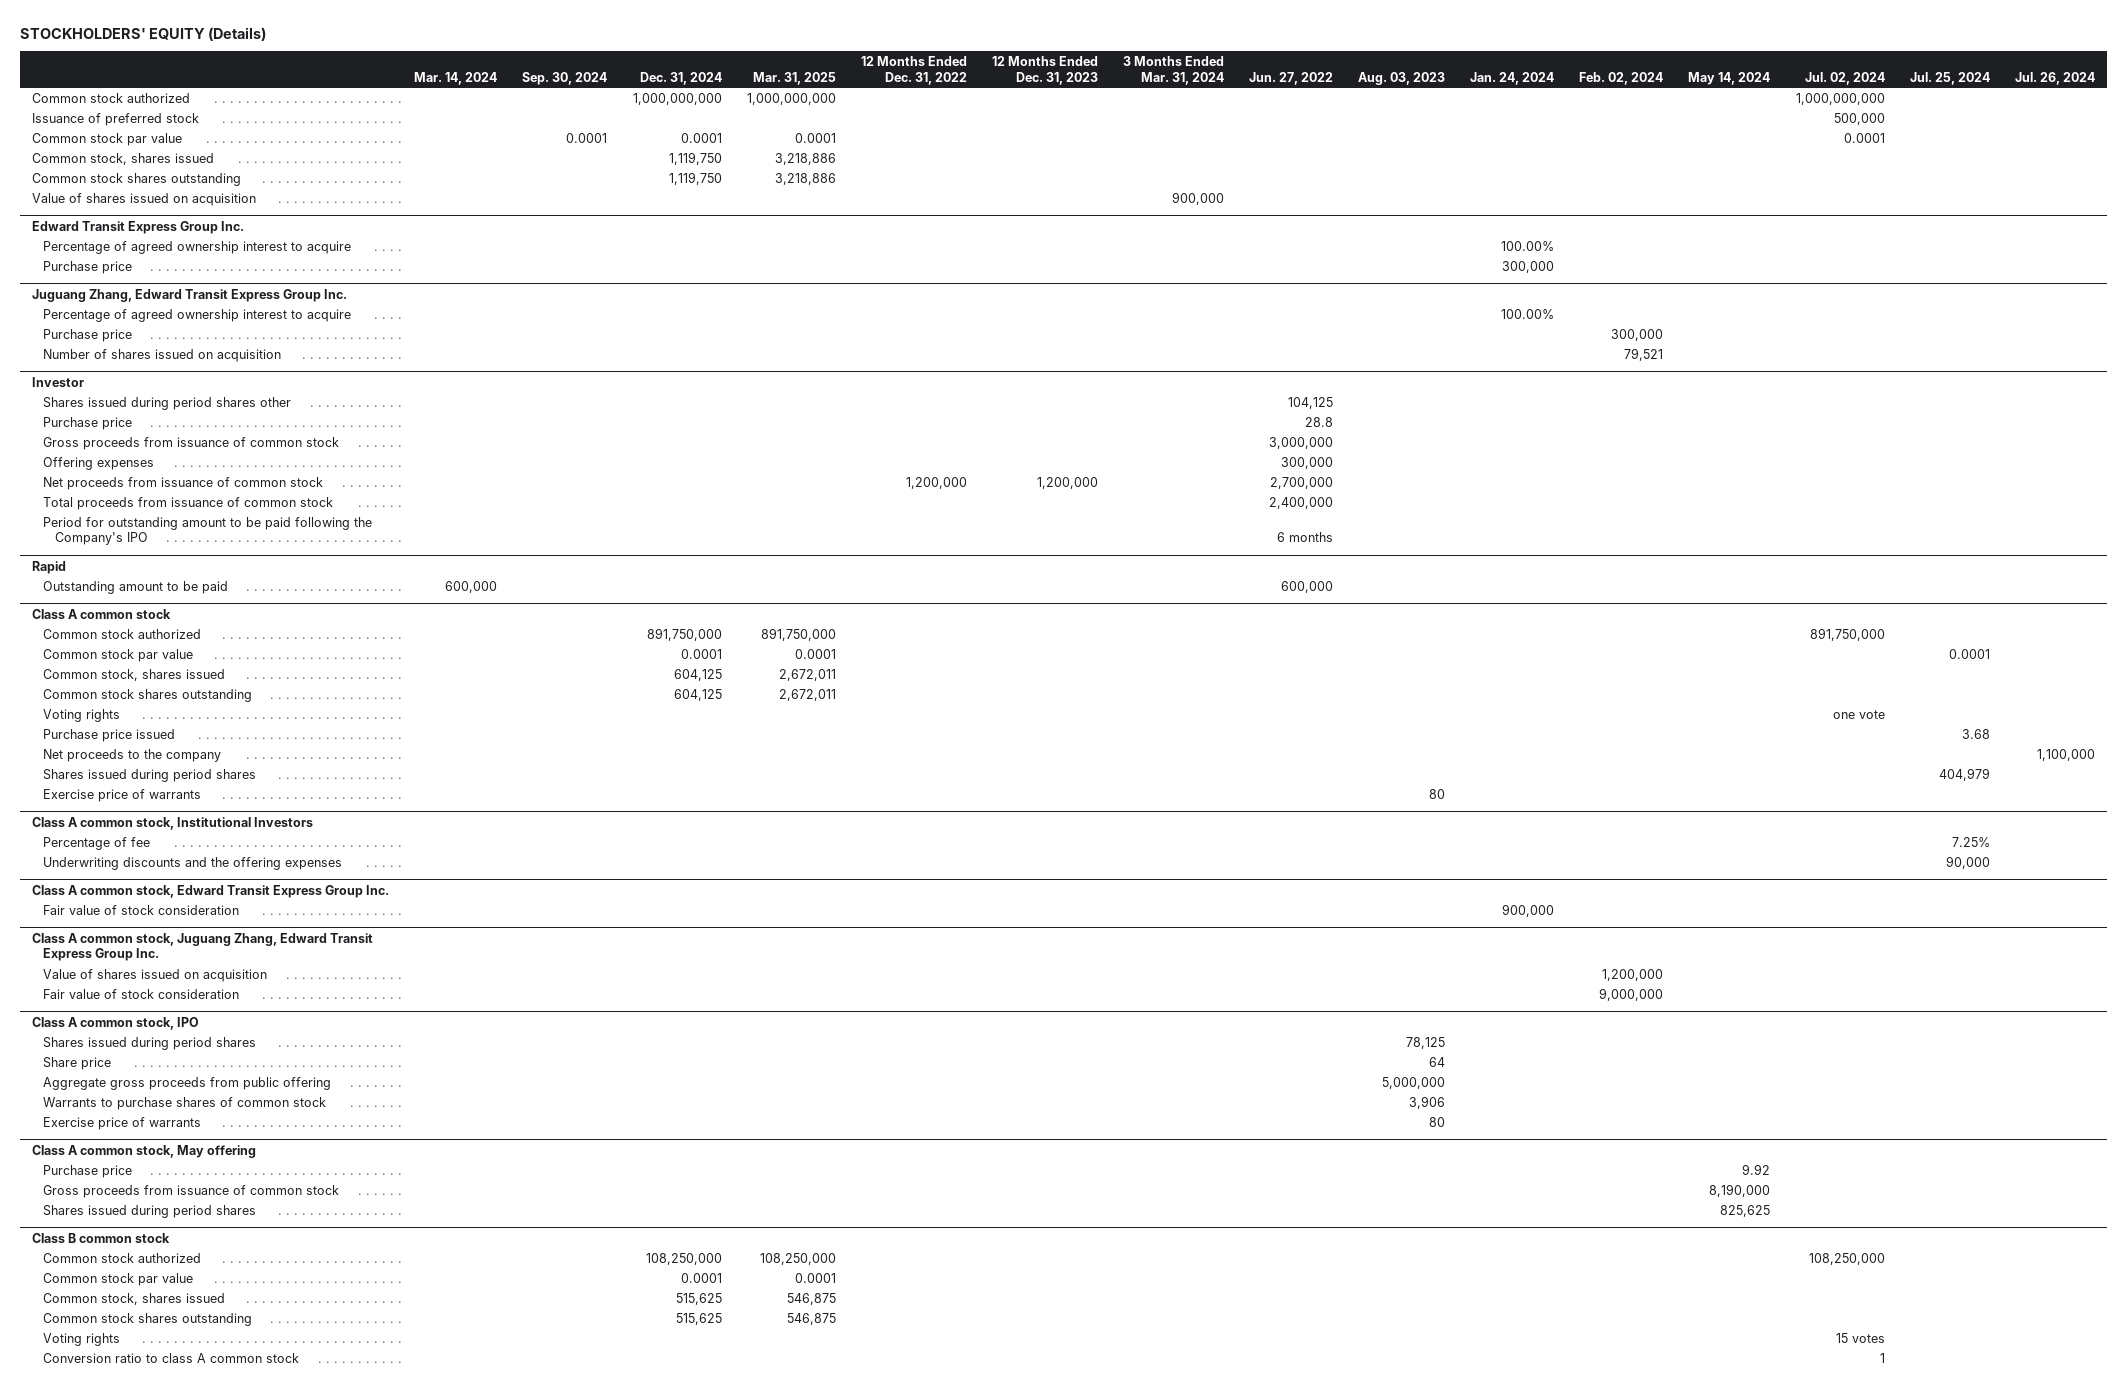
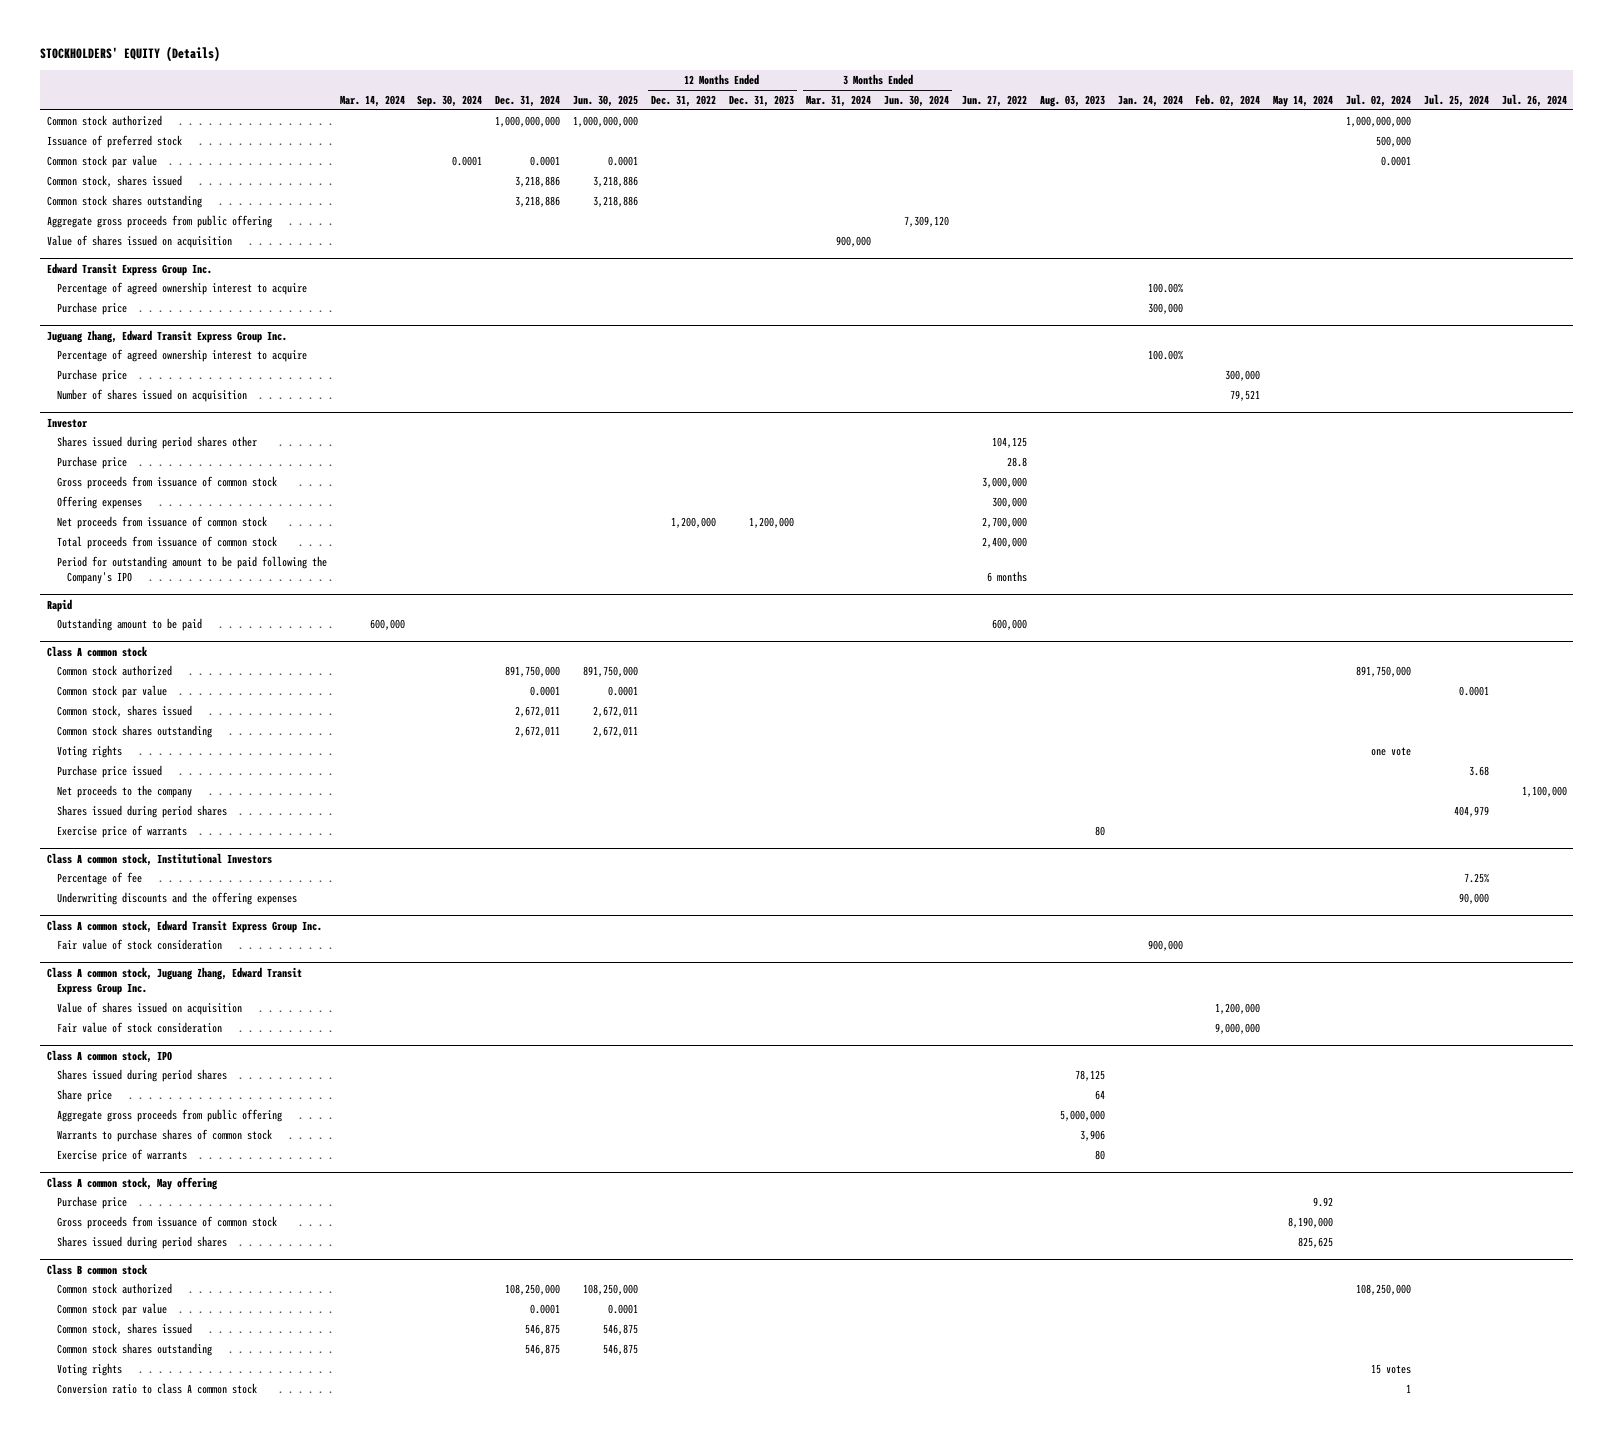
[752,71,836,85] Mar. 31, 2025 -> none
none -> [572,95,638,108] Jun. 30, 2025
none -> [884,95,950,108] Jun. 30, 2024
[668,151,722,165] 1,119,750 -> [515,176,561,188] 3,218,886
[668,171,722,185] 1,119,750 -> [515,196,561,208] 3,218,886
none -> [46,215,272,229] Aggregate gross proceeds from public offering
[673,668,722,681] 604,125 -> [515,706,561,718] 2,672,011
[673,688,722,701] 604,125 -> [515,726,561,738] 2,672,011
[675,1292,722,1305] 515,625 -> [525,1324,561,1336] 546,875
[675,1312,722,1325] 515,625 -> [525,1344,561,1356] 546,875

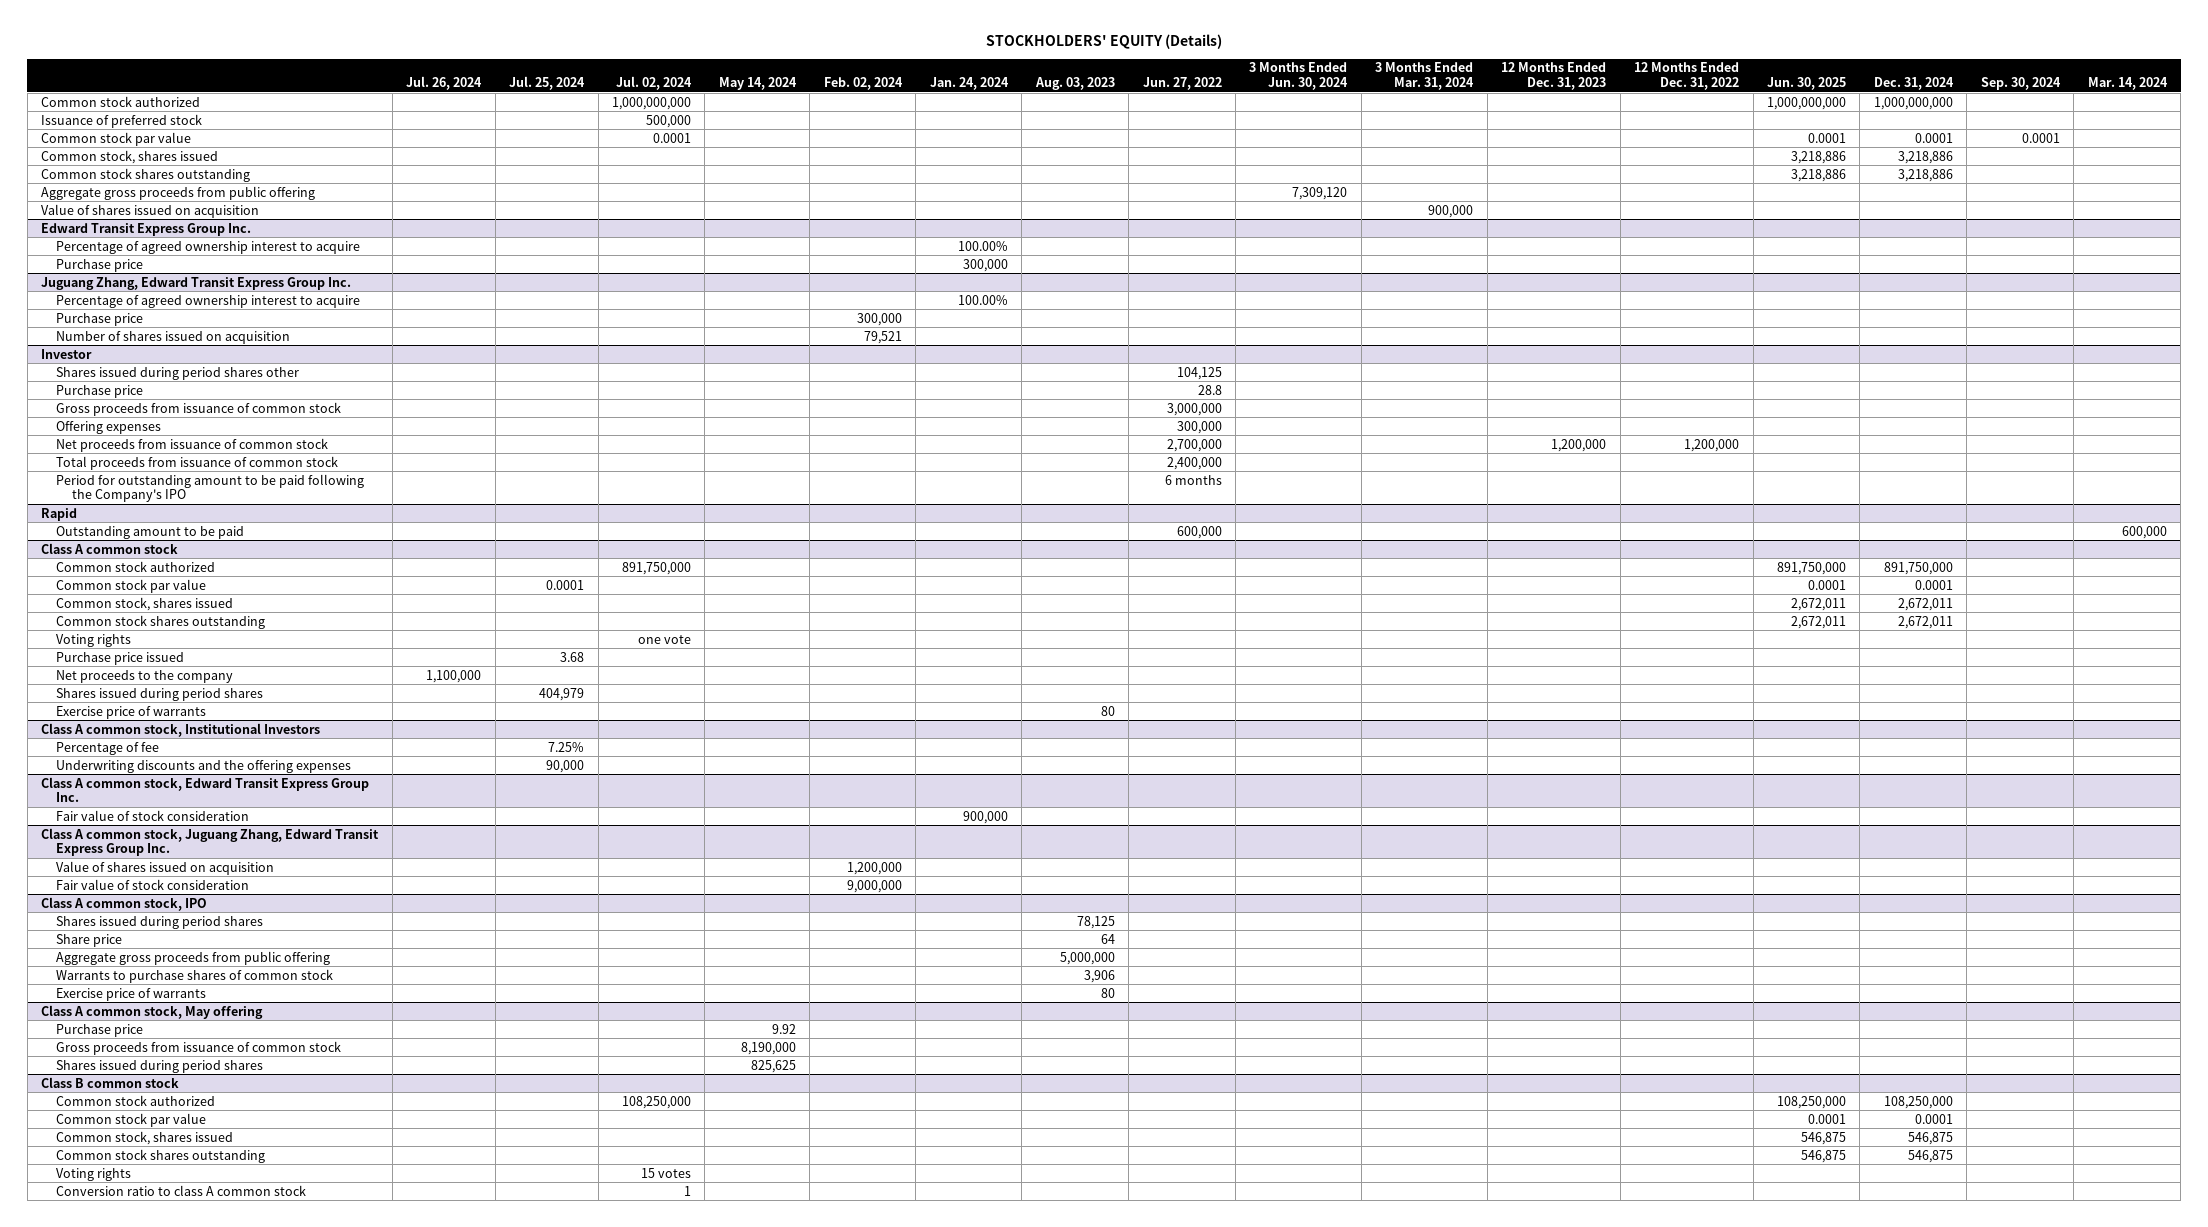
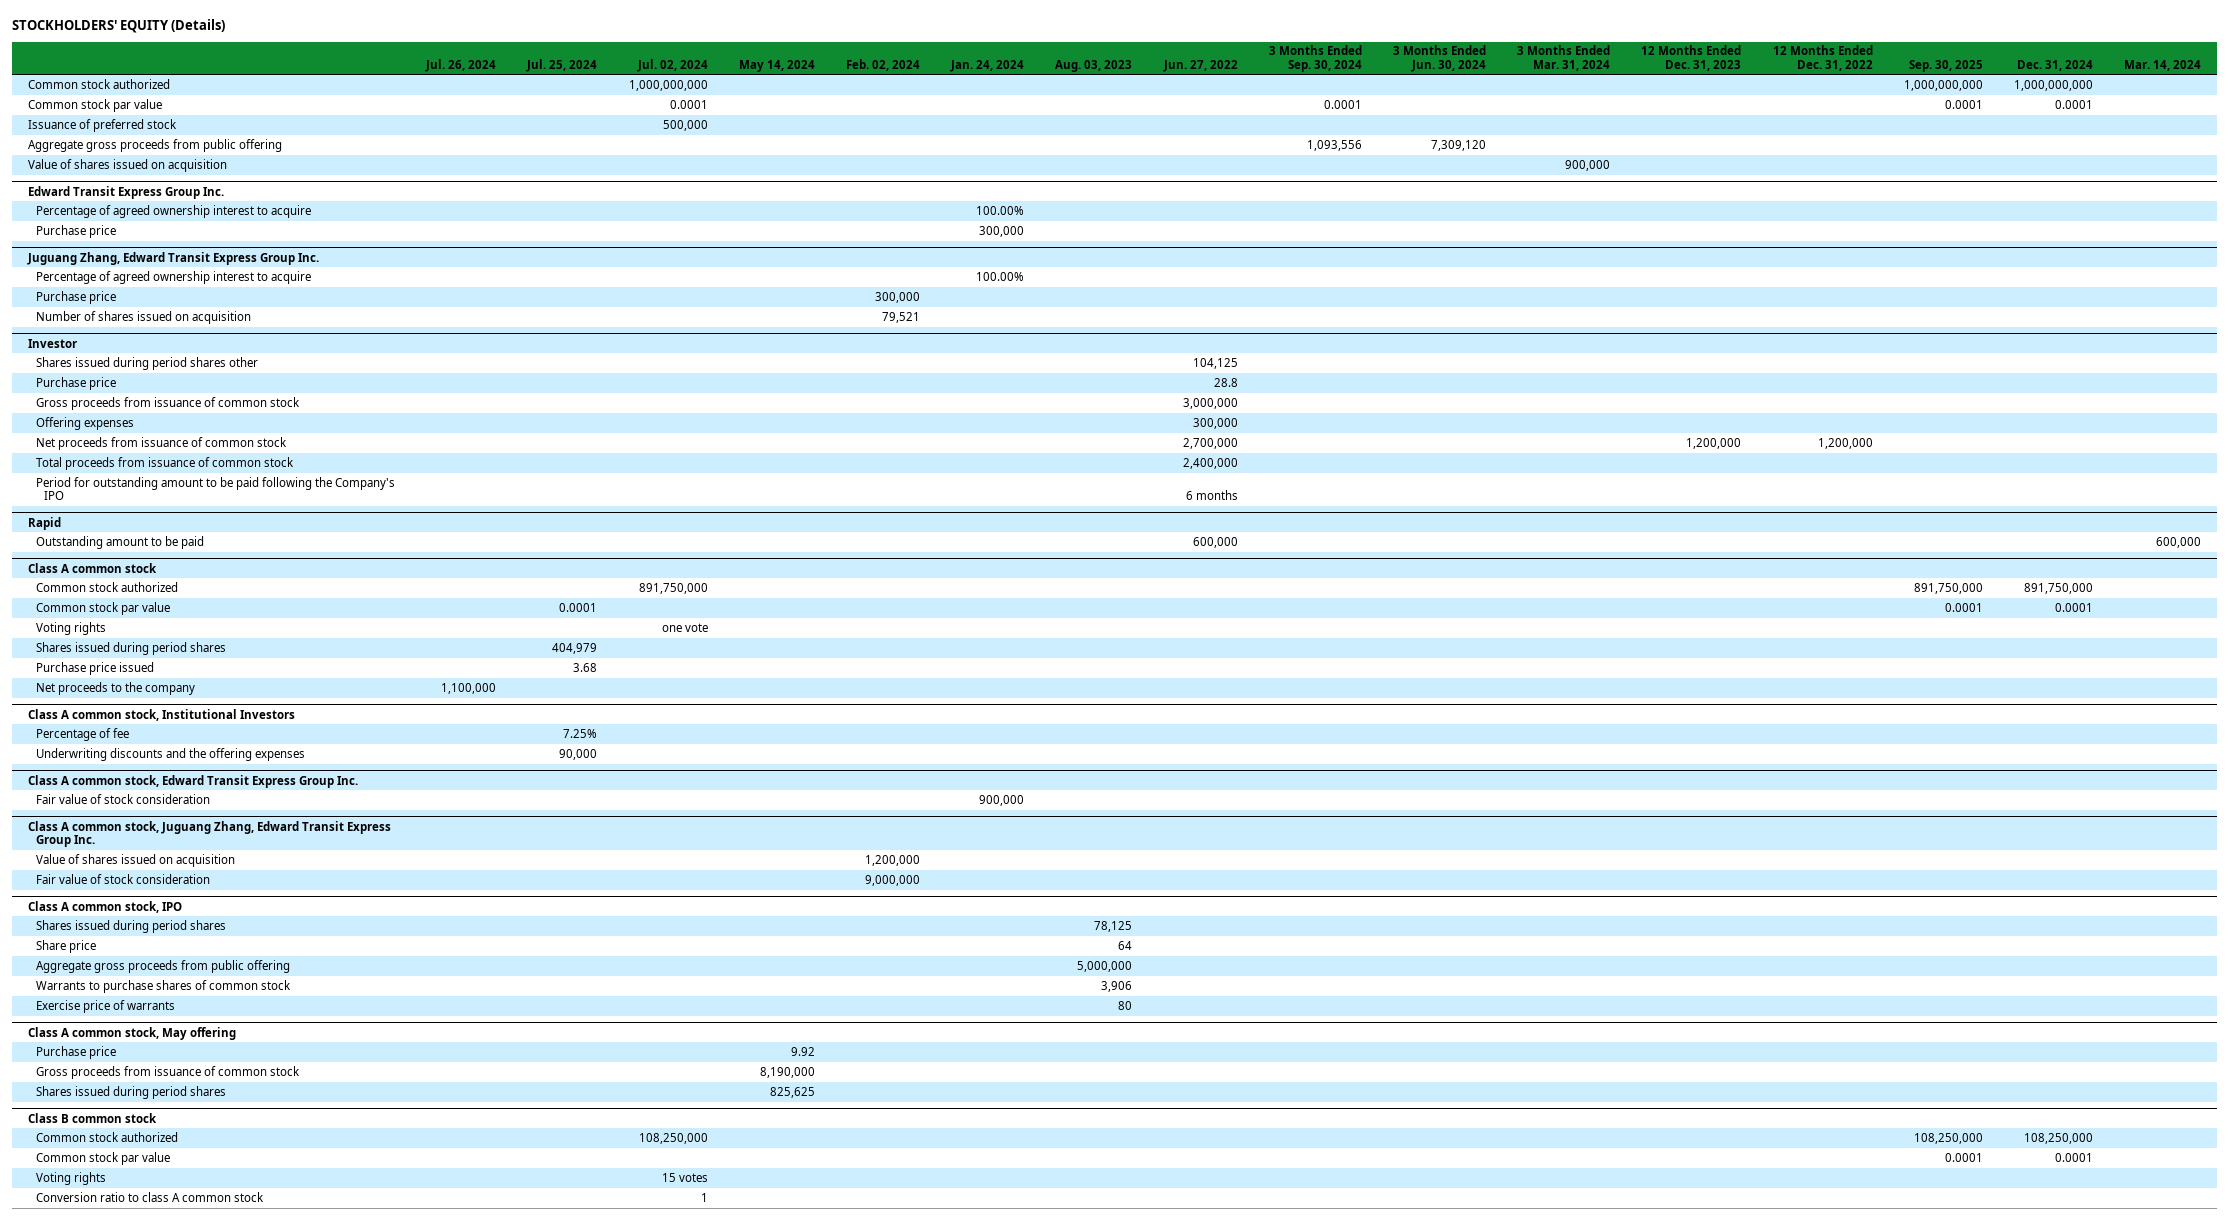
[1766,77,1846,91] Jun. 30, 2025 -> none
[1980,77,2061,91] Sep. 30, 2024 -> none
none -> [1268,45,1362,72] 3 Months Ended Sep. 30, 2024
none -> [1908,59,1983,72] Sep. 30, 2025
[41,149,219,164] Common stock, shares issued -> none
[41,167,251,182] Common stock shares outstanding -> none
[41,113,203,128] Issuance of preferred stock -> [27,118,177,132] Issuance of preferred stock
[56,596,234,611] Common stock, shares issued -> none
[56,614,266,629] Common stock shares outstanding -> none
[56,687,264,701] Shares issued during period shares -> [35,641,226,655] Shares issued during period shares
[56,705,207,719] Exercise price of warrants -> none
[56,1130,234,1145] Common stock, shares issued -> none
[56,1148,266,1163] Common stock shares outstanding -> none

